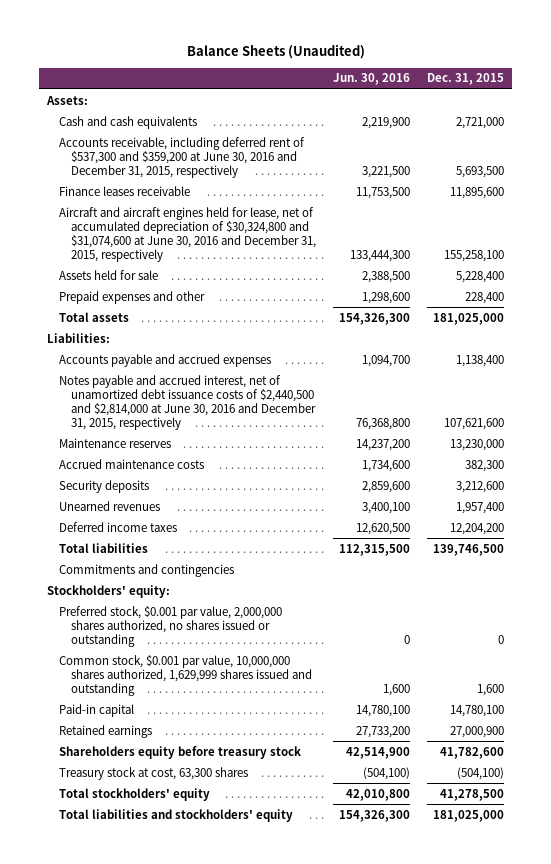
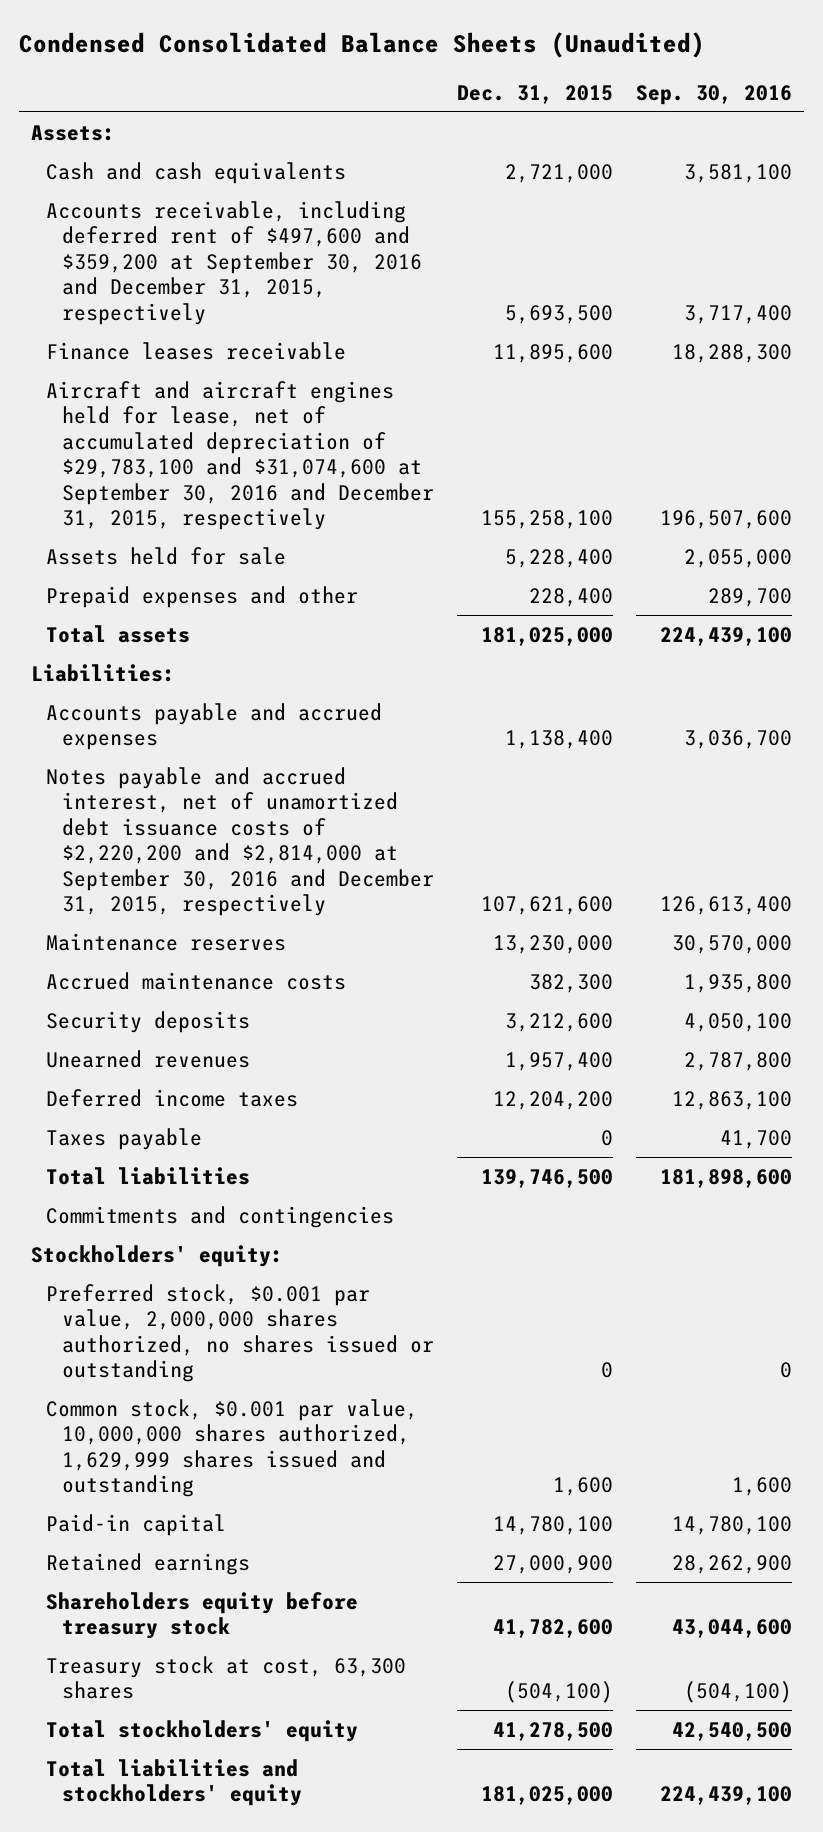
[186,44,365,60] Balance Sheets (Unaudited) -> [19,31,706,58] Condensed Consolidated Balance Sheets (Unaudited)
[332,73,410,86] Jun. 30, 2016 -> none
none -> [636,84,793,105] Sep. 30, 2016
[58,136,305,178] Accounts receivable, including deferred rent of $537,300 and $359,200 at June 30, 2016 and December 31, 2015, respectively -> [46,200,423,325] Accounts receivable, including deferred rent of $497,600 and $359,200 at September 30, 2016 and December 31, 2015, respectively
[58,206,316,262] Aircraft and aircraft engines held for lease, net of accumulated depreciation of $30,324,800 and $31,074,600 at June 30, 2016 and December 31, 2015, respectively -> [46,380,435,530] Aircraft and aircraft engines held for lease, net of accumulated depreciation of $29,783,100 and $31,074,600 at September 30, 2016 and December 31, 2015, respectively
[58,374,316,430] Notes payable and accrued interest, net of unamortized debt issuance costs of $2,440,500 and $2,814,000 at June 30, 2016 and December 31, 2015, respectively -> [46,766,435,916] Notes payable and accrued interest, net of unamortized debt issuance costs of $2,220,200 and $2,814,000 at September 30, 2016 and December 31, 2015, respectively
none -> [46,1127,203,1150] Taxes payable

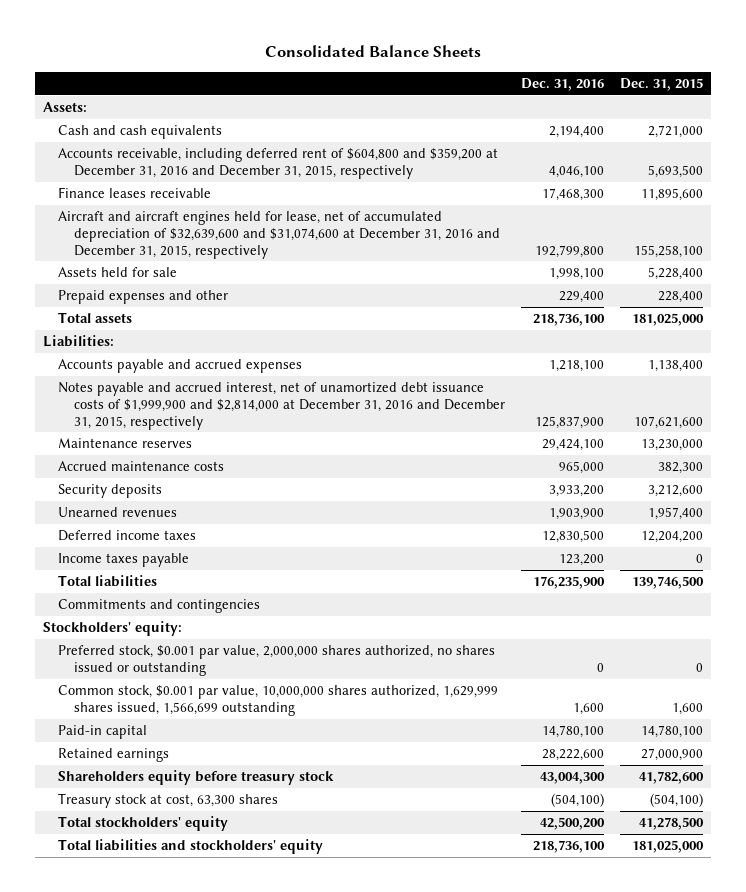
[19,31,706,58] Condensed Consolidated Balance Sheets (Unaudited) -> [264,45,481,58] Consolidated Balance Sheets
[636,84,793,105] Sep. 30, 2016 -> none
none -> [520,77,604,91] Dec. 31, 2016
[46,200,423,325] Accounts receivable, including deferred rent of $497,600 and $359,200 at September 30, 2016 and December 31, 2015, respectively -> [58,148,499,179] Accounts receivable, including deferred rent of $604,800 and $359,200 at December 31, 2016 and December 31, 2015, respectively
[46,380,435,530] Aircraft and aircraft engines held for lease, net of accumulated depreciation of $29,783,100 and $31,074,600 at September 30, 2016 and December 31, 2015, respectively -> [58,211,500,259] Aircraft and aircraft engines held for lease, net of accumulated depreciation of $32,639,600 and $31,074,600 at December 31, 2016 and December 31, 2015, respectively
[46,766,435,916] Notes payable and accrued interest, net of unamortized debt issuance costs of $2,220,200 and $2,814,000 at September 30, 2016 and December 31, 2015, respectively -> [58,382,505,430] Notes payable and accrued interest, net of unamortized debt issuance costs of $1,999,900 and $2,814,000 at December 31, 2016 and December 31, 2015, respectively
[46,1127,203,1150] Taxes payable -> [58,553,190,568] Income taxes payable
[46,1398,419,1498] Common stock, $0.001 par value, 10,000,000 shares authorized, 1,629,999 shares issued and outstanding -> [58,685,499,716] Common stock, $0.001 par value, 10,000,000 shares authorized, 1,629,999 shares issued, 1,566,699 outstanding

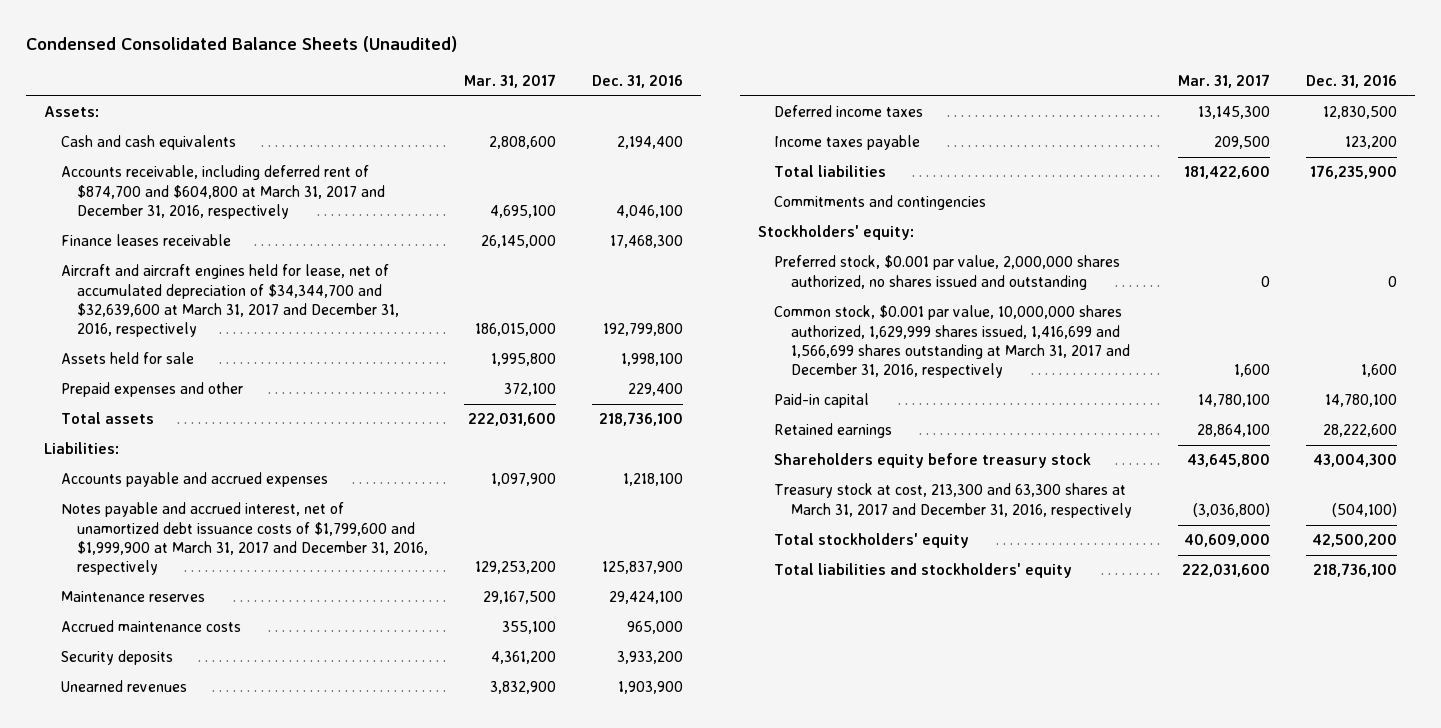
[264,45,481,58] Consolidated Balance Sheets -> [25,35,457,52] Condensed Consolidated Balance Sheets (Unaudited)
[619,77,703,91] Dec. 31, 2015 -> none
none -> [464,73,557,88] Mar. 31, 2017
[58,148,499,179] Accounts receivable, including deferred rent of $604,800 and $359,200 at December 31, 2016 and December 31, 2015, respectively -> [60,165,386,219] Accounts receivable, including deferred rent of $874,700 and $604,800 at March 31, 2017 and December 31, 2016, respectively
[58,211,500,259] Aircraft and aircraft engines held for lease, net of accumulated depreciation of $32,639,600 and $31,074,600 at December 31, 2016 and December 31, 2015, respectively -> [60,264,400,338] Aircraft and aircraft engines held for lease, net of accumulated depreciation of $34,344,700 and $32,639,600 at March 31, 2017 and December 31, 2016, respectively
[58,382,505,430] Notes payable and accrued interest, net of unamortized debt issuance costs of $1,999,900 and $2,814,000 at December 31, 2016 and December 31, 2015, respectively -> [60,502,429,576] Notes payable and accrued interest, net of unamortized debt issuance costs of $1,799,600 and $1,999,900 at March 31, 2017 and December 31, 2016, respectively
[58,645,496,676] Preferred stock, $0.001 par value, 2,000,000 shares authorized, no shares issued or outstanding -> [774,255,1121,290] Preferred stock, $0.001 par value, 2,000,000 shares authorized, no shares issued and outstanding
[58,685,499,716] Common stock, $0.001 par value, 10,000,000 shares authorized, 1,629,999 shares issued, 1,566,699 outstanding -> [774,305,1131,379] Common stock, $0.001 par value, 10,000,000 shares authorized, 1,629,999 shares issued, 1,416,699 and 1,566,699 shares outstanding at March 31, 2017 and December 31, 2016, respectively
[58,793,279,809] Treasury stock at cost, 63,300 shares -> [774,483,1133,518] Treasury stock at cost, 213,300 and 63,300 shares at March 31, 2017 and December 31, 2016, respectively

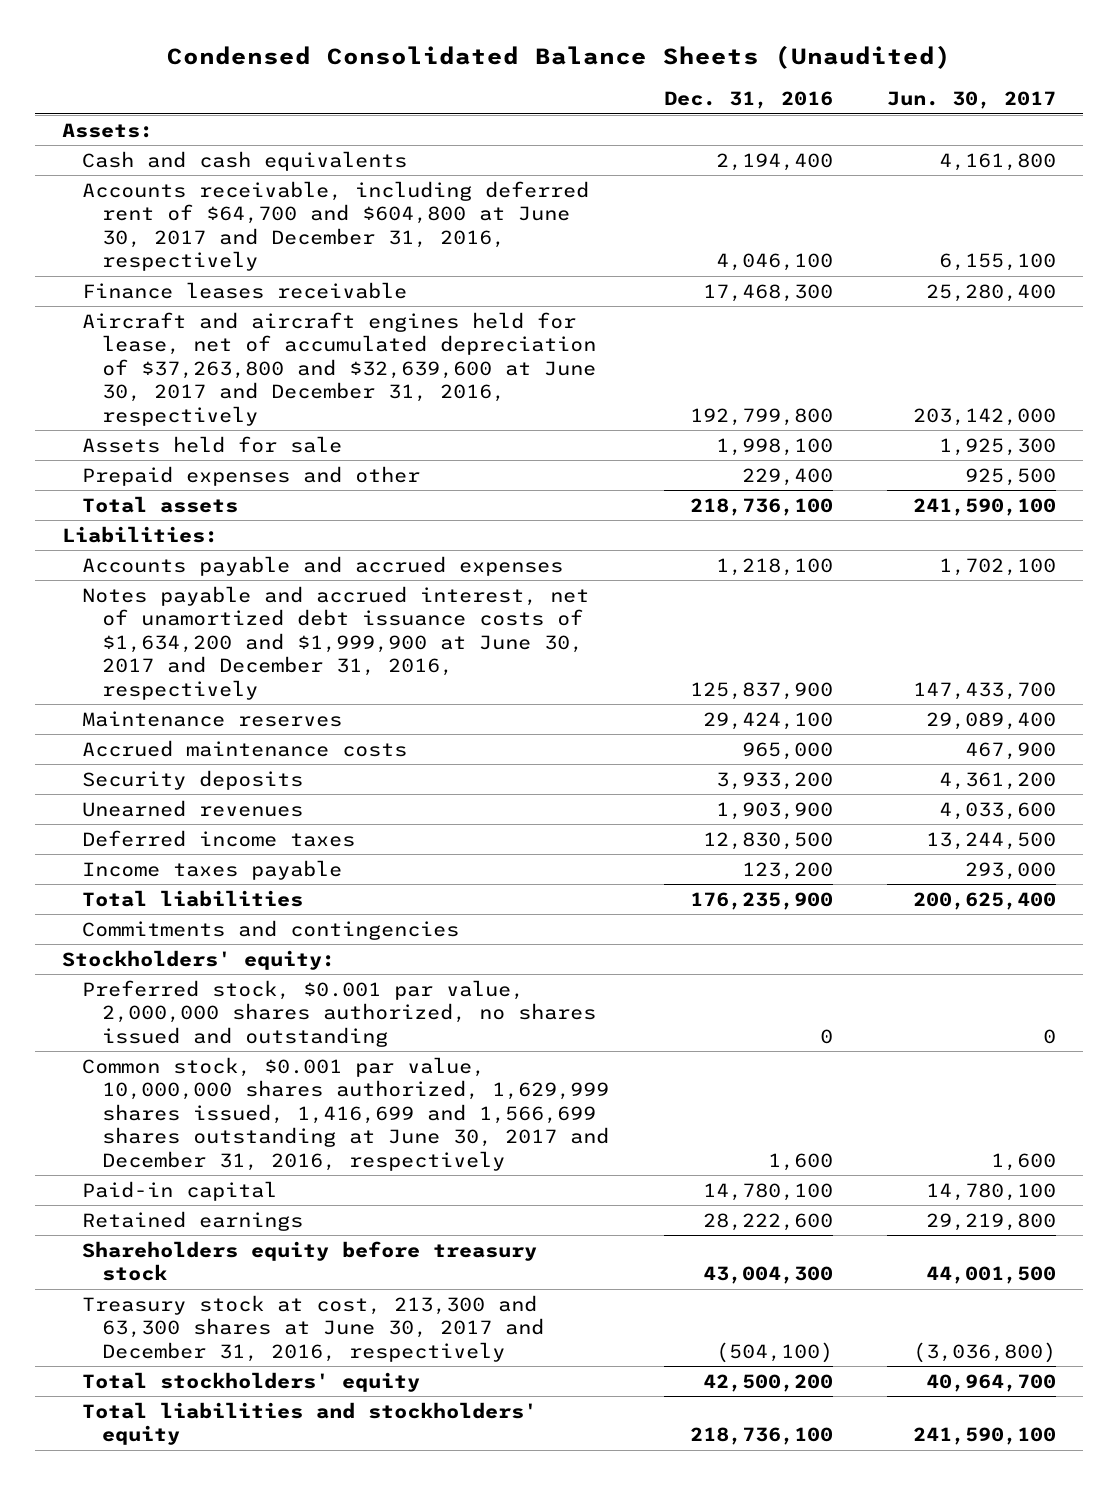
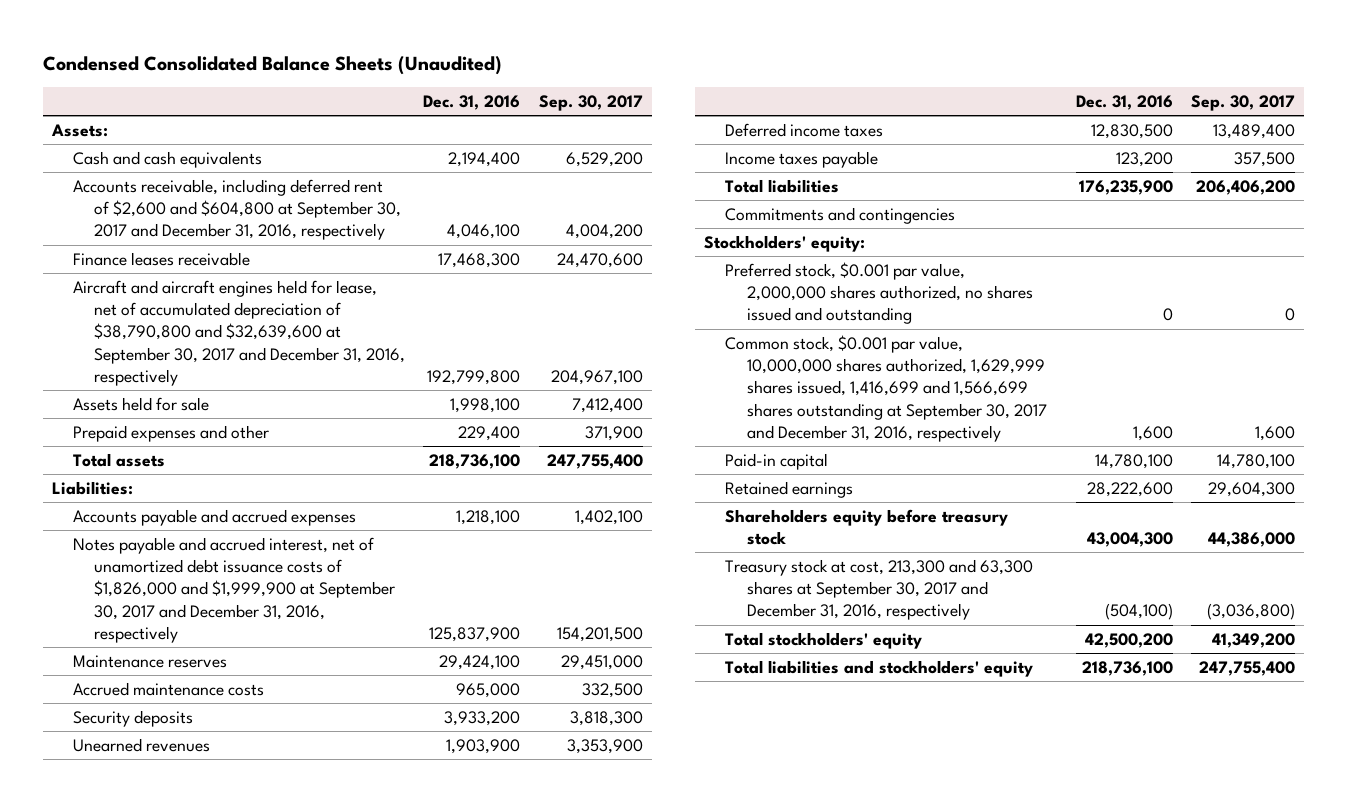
[886,91,1056,110] Jun. 30, 2017 -> none
none -> [538,94,643,111] Sep. 30, 2017
[82,180,590,272] Accounts receivable, including deferred rent of $64,700 and $604,800 at June 30, 2017 and December 31, 2016, respectively -> [73,178,402,241] Accounts receivable, including deferred rent of $2,600 and $604,800 at September 30, 2017 and December 31, 2016, respectively
[82,311,597,426] Aircraft and aircraft engines held for lease, net of accumulated depreciation of $37,263,800 and $32,639,600 at June 30, 2017 and December 31, 2016, respectively -> [73,279,406,386] Aircraft and aircraft engines held for lease, net of accumulated depreciation of $38,790,800 and $32,639,600 at September 30, 2017 and December 31, 2016, respectively
[82,585,590,700] Notes payable and accrued interest, net of unamortized debt issuance costs of $1,634,200 and $1,999,900 at June 30, 2017 and December 31, 2016, respectively -> [73,536,396,643] Notes payable and accrued interest, net of unamortized debt issuance costs of $1,826,000 and $1,999,900 at September 30, 2017 and December 31, 2016, respectively
[82,1056,610,1171] Common stock, $0.001 par value, 10,000,000 shares authorized, 1,629,999 shares issued, 1,416,699 and 1,566,699 shares outstanding at June 30, 2017 and December 31, 2016, respectively -> [725,334,1047,442] Common stock, $0.001 par value, 10,000,000 shares authorized, 1,629,999 shares issued, 1,416,699 and 1,566,699 shares outstanding at September 30, 2017 and December 31, 2016, respectively
[82,1294,545,1362] Treasury stock at cost, 213,300 and 63,300 shares at June 30, 2017 and December 31, 2016, respectively -> [725,558,1034,621] Treasury stock at cost, 213,300 and 63,300 shares at September 30, 2017 and December 31, 2016, respectively

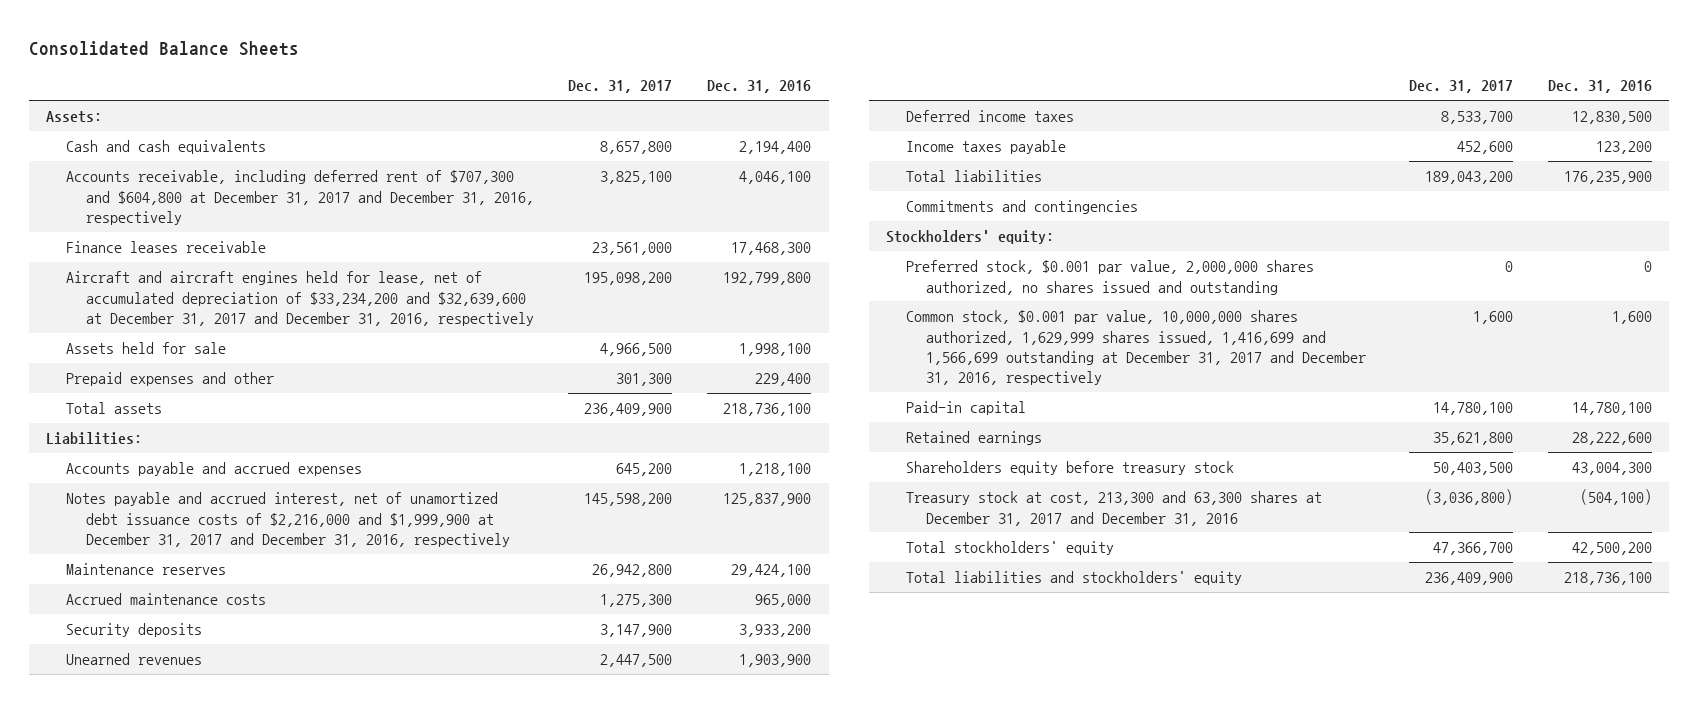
[42,55,502,75] Condensed Consolidated Balance Sheets (Unaudited) -> [28,40,299,56] Consolidated Balance Sheets
[538,94,643,111] Sep. 30, 2017 -> none
none -> [568,80,673,94] Dec. 31, 2017
[73,178,402,241] Accounts receivable, including deferred rent of $2,600 and $604,800 at September 30, 2017 and December 31, 2016, respectively -> [65,170,534,225] Accounts receivable, including deferred rent of $707,300 and $604,800 at December 31, 2017 and December 31, 2016, respectively
[73,279,406,386] Aircraft and aircraft engines held for lease, net of accumulated depreciation of $38,790,800 and $32,639,600 at September 30, 2017 and December 31, 2016, respectively -> [65,271,534,326] Aircraft and aircraft engines held for lease, net of accumulated depreciation of $33,234,200 and $32,639,600 at December 31, 2017 and December 31, 2016, respectively
[73,536,396,643] Notes payable and accrued interest, net of unamortized debt issuance costs of $1,826,000 and $1,999,900 at September 30, 2017 and December 31, 2016, respectively -> [65,492,510,547] Notes payable and accrued interest, net of unamortized debt issuance costs of $2,216,000 and $1,999,900 at December 31, 2017 and December 31, 2016, respectively
[725,334,1047,442] Common stock, $0.001 par value, 10,000,000 shares authorized, 1,629,999 shares issued, 1,416,699 and 1,566,699 shares outstanding at September 30, 2017 and December 31, 2016, respectively -> [906,310,1367,385] Common stock, $0.001 par value, 10,000,000 shares authorized, 1,629,999 shares issued, 1,416,699 and 1,566,699 outstanding at December 31, 2017 and December 31, 2016, respectively
[725,558,1034,621] Treasury stock at cost, 213,300 and 63,300 shares at September 30, 2017 and December 31, 2016, respectively -> [906,491,1323,526] Treasury stock at cost, 213,300 and 63,300 shares at December 31, 2017 and December 31, 2016

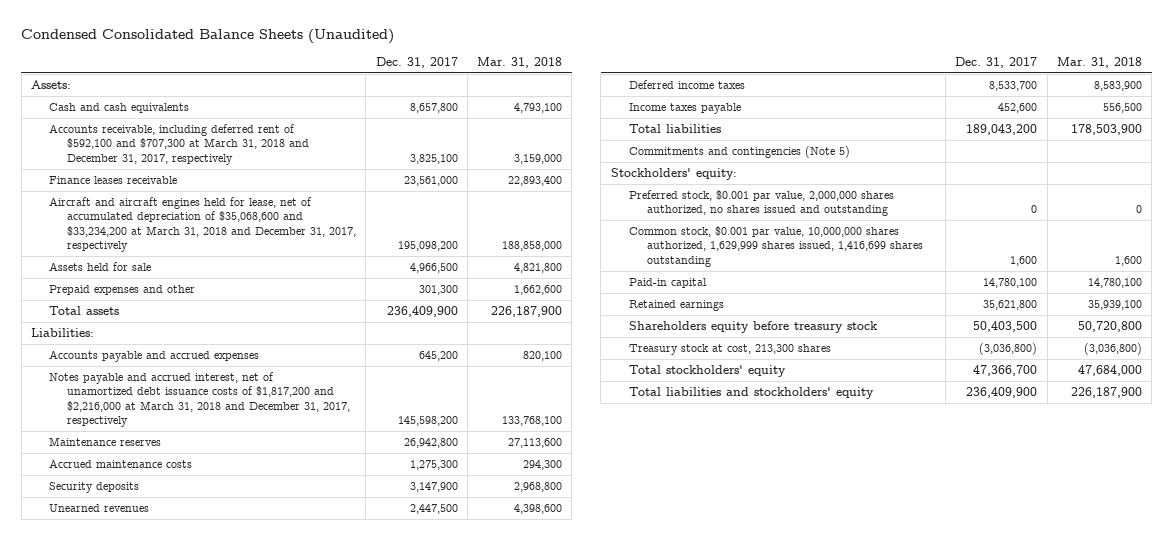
[28,40,299,56] Consolidated Balance Sheets -> [21,29,395,45] Condensed Consolidated Balance Sheets (Unaudited)
[707,80,812,94] Dec. 31, 2016 -> none
none -> [476,56,562,68] Mar. 31, 2018
[65,170,534,225] Accounts receivable, including deferred rent of $707,300 and $604,800 at December 31, 2017 and December 31, 2016, respectively -> [48,123,310,165] Accounts receivable, including deferred rent of $592,100 and $707,300 at March 31, 2018 and December 31, 2017, respectively
[65,271,534,326] Aircraft and aircraft engines held for lease, net of accumulated depreciation of $33,234,200 and $32,639,600 at December 31, 2017 and December 31, 2016, respectively -> [48,196,357,253] Aircraft and aircraft engines held for lease, net of accumulated depreciation of $35,068,600 and $33,234,200 at March 31, 2018 and December 31, 2017, respectively
[65,492,510,547] Notes payable and accrued interest, net of unamortized debt issuance costs of $2,216,000 and $1,999,900 at December 31, 2017 and December 31, 2016, respectively -> [48,371,351,428] Notes payable and accrued interest, net of unamortized debt issuance costs of $1,817,200 and $2,216,000 at March 31, 2018 and December 31, 2017, respectively
[906,200,1139,215] Commitments and contingencies -> [628,145,850,158] Commitments and contingencies (Note 5)
[906,310,1367,385] Common stock, $0.001 par value, 10,000,000 shares authorized, 1,629,999 shares issued, 1,416,699 and 1,566,699 outstanding at December 31, 2017 and December 31, 2016, respectively -> [628,225,923,267] Common stock, $0.001 par value, 10,000,000 shares authorized, 1,629,999 shares issued, 1,416,699 shares outstanding
[906,491,1323,526] Treasury stock at cost, 213,300 and 63,300 shares at December 31, 2017 and December 31, 2016 -> [628,343,831,355] Treasury stock at cost, 213,300 shares

